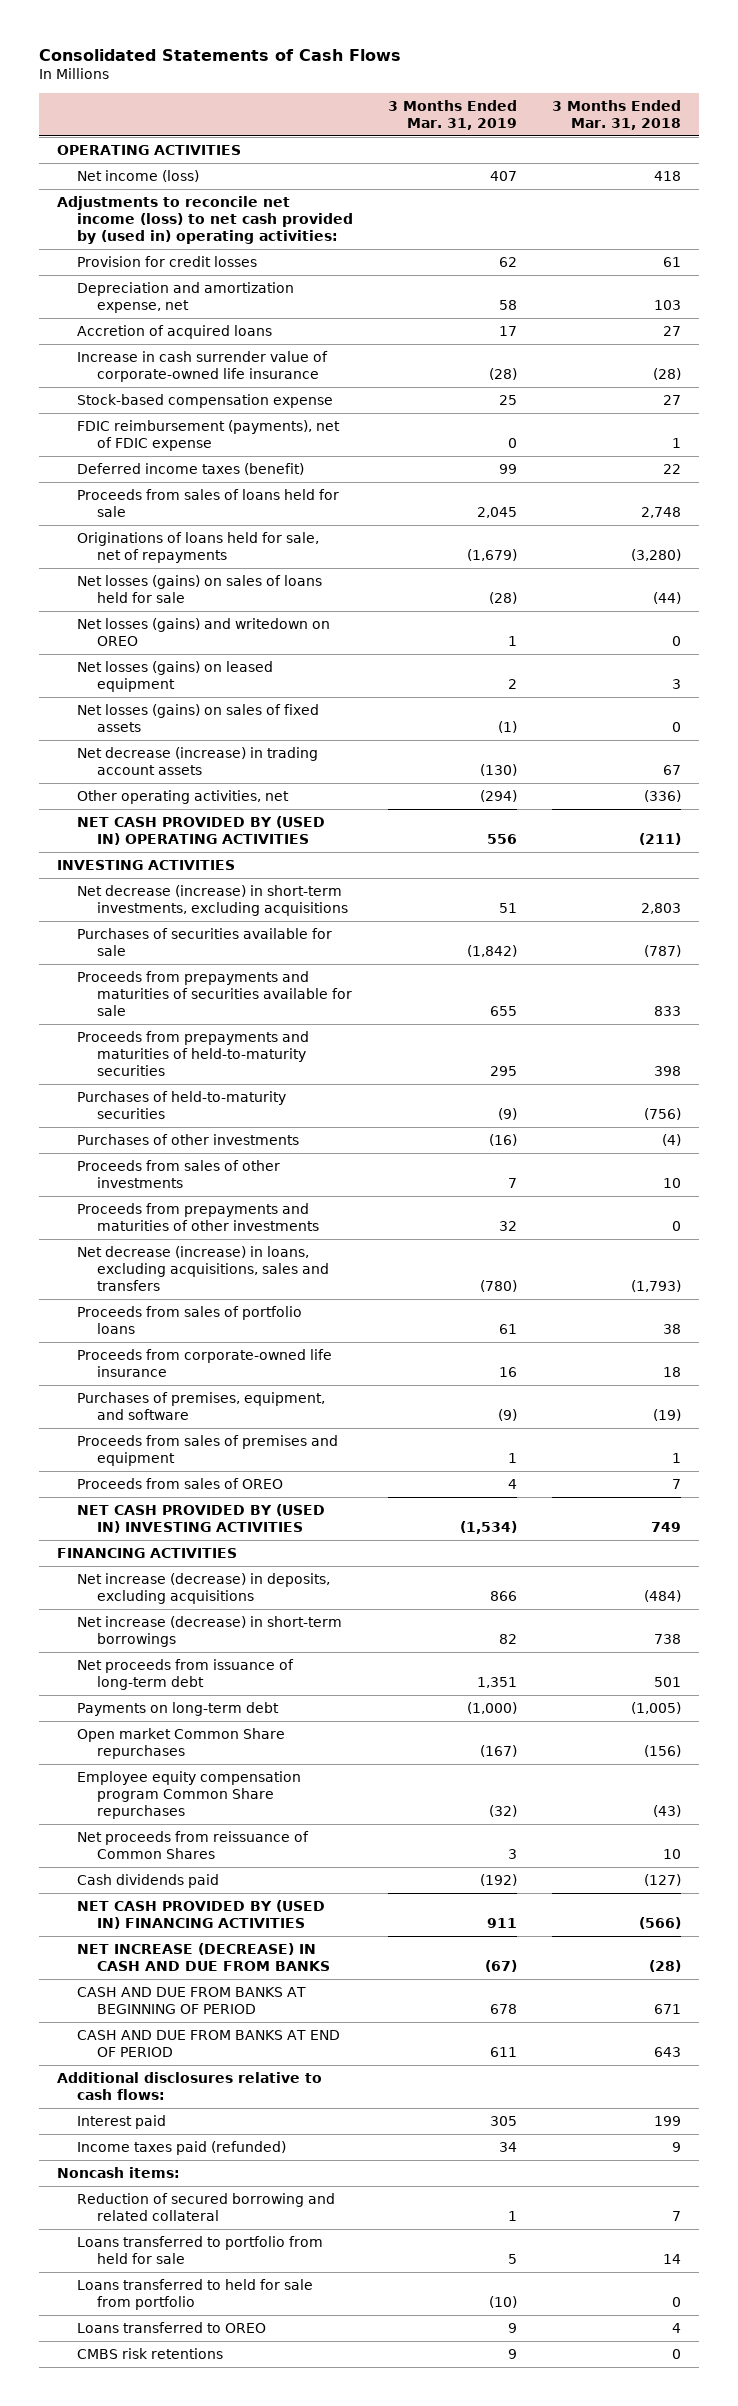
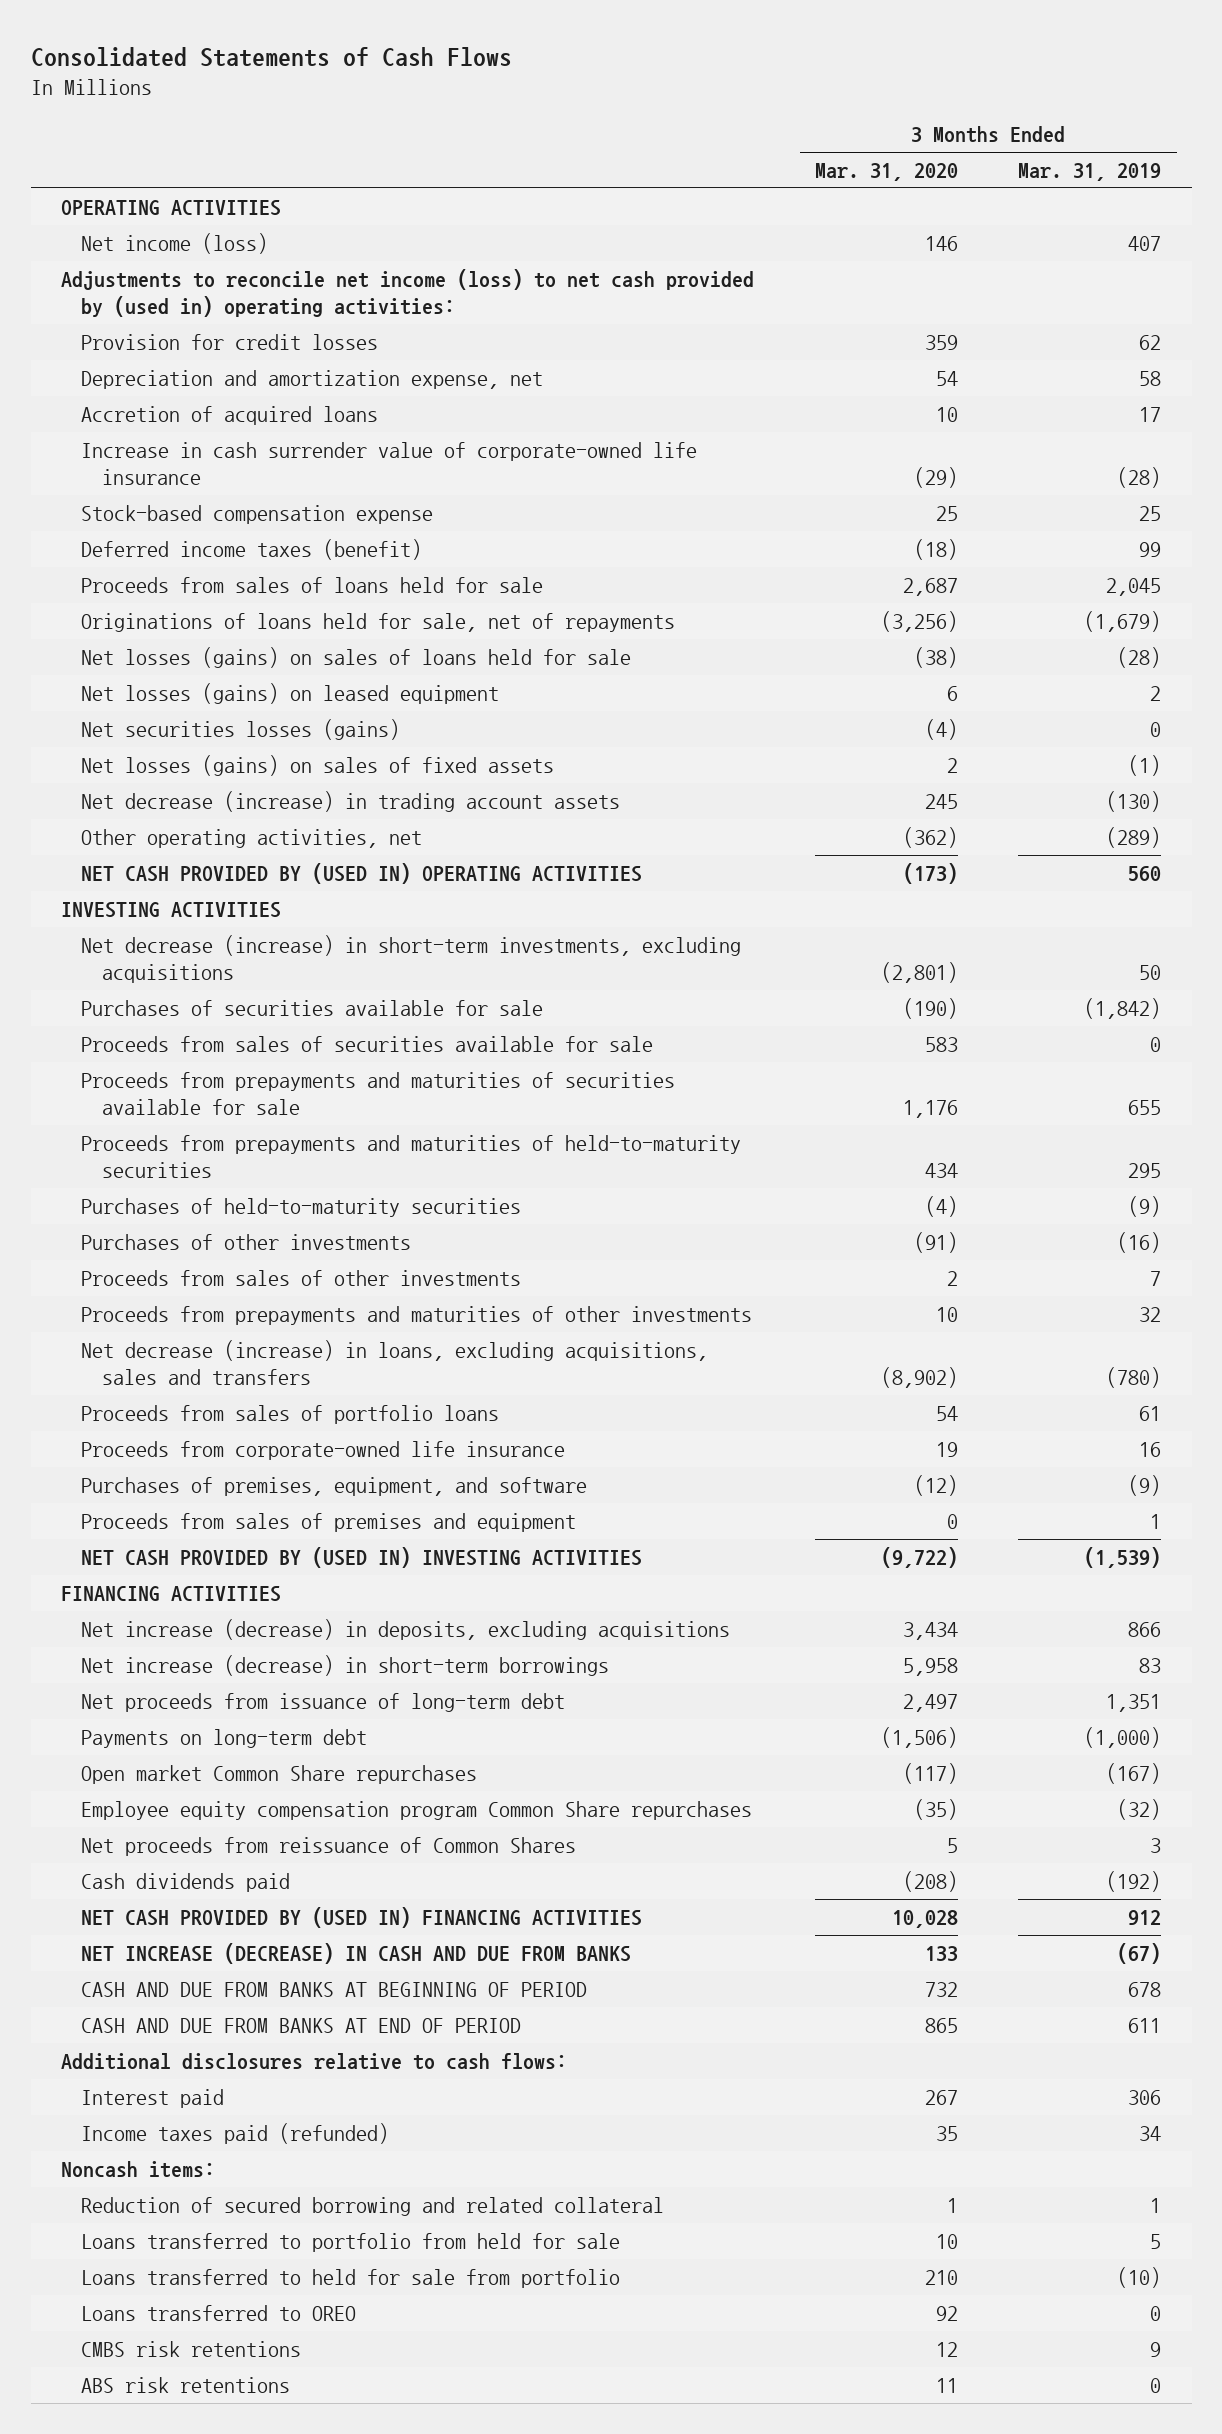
[552,100,682,130] 3 Months Ended Mar. 31, 2018 -> none
none -> [814,162,958,181] Mar. 31, 2020
[76,420,340,451] FDIC reimbursement (payments), net of FDIC expense -> none
[76,618,330,646] Net losses (gains) and writedown on OREO -> none
none -> [81,718,401,740] Net securities losses (gains)
[480,790,518,803] (294) -> [1106,826,1162,848] (289)
[487,833,518,844] 556 -> [1128,865,1162,881] 560
[499,902,518,913] 51 -> [1139,965,1162,981] 50
none -> [81,1035,654,1052] Proceeds from sales of securities available for sale
[76,1478,283,1490] Proceeds from sales of OREO -> none
[460,1520,518,1534] (1,534) -> [1084,1546,1162,1568] (1,539)
[499,1633,518,1644] 82 -> [1139,1657,1162,1673] 83
[487,1917,518,1928] 911 -> [1128,1909,1162,1925] 912
[490,2116,518,2127] 305 -> [1128,2089,1162,2105] 306
[508,2323,518,2334] 9 -> [1150,2305,1162,2321] 0
none -> [81,2376,291,2393] ABS risk retentions

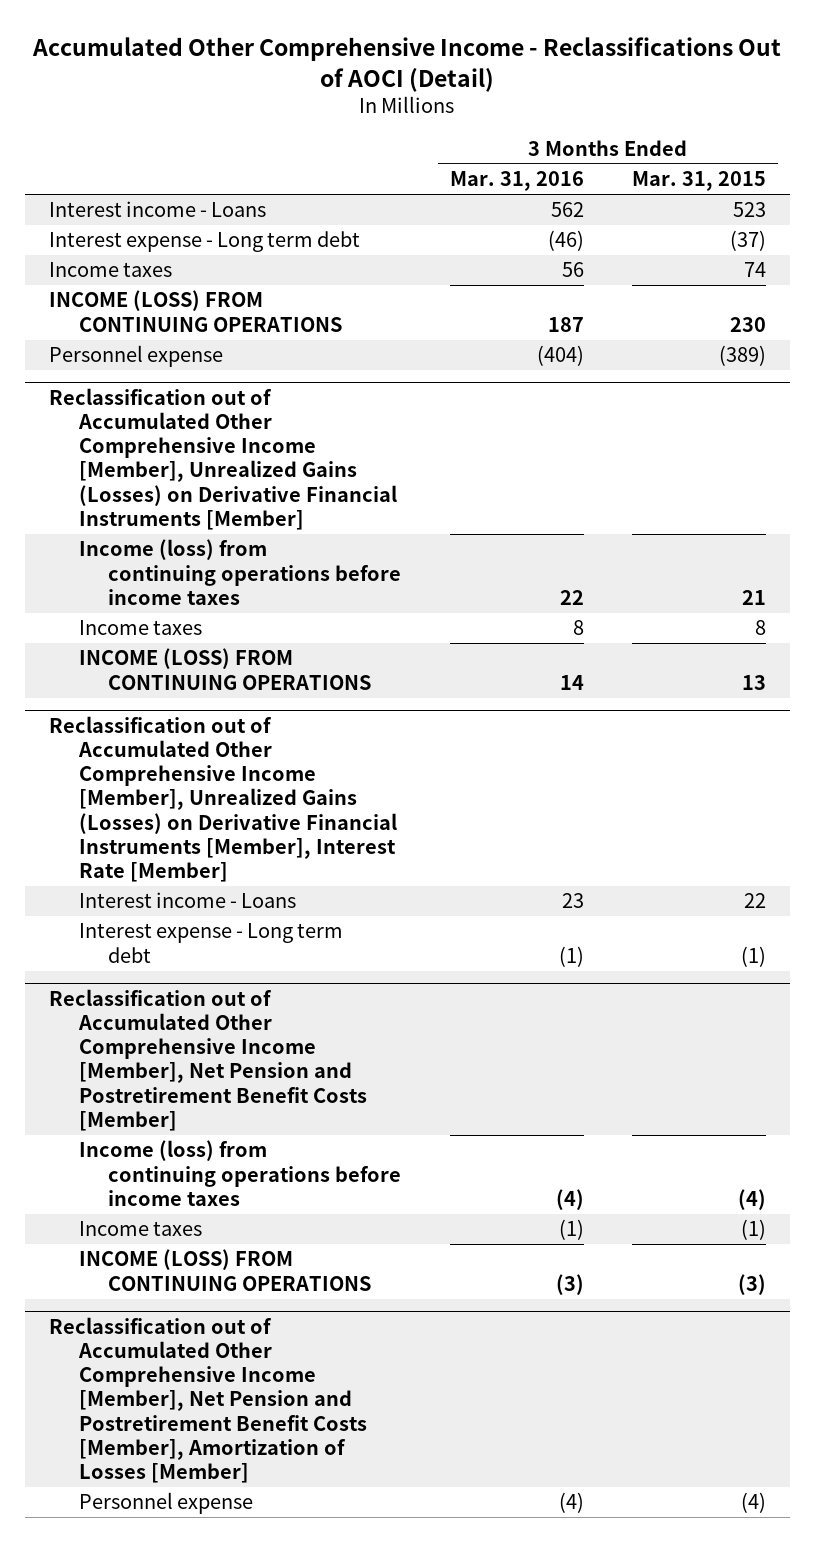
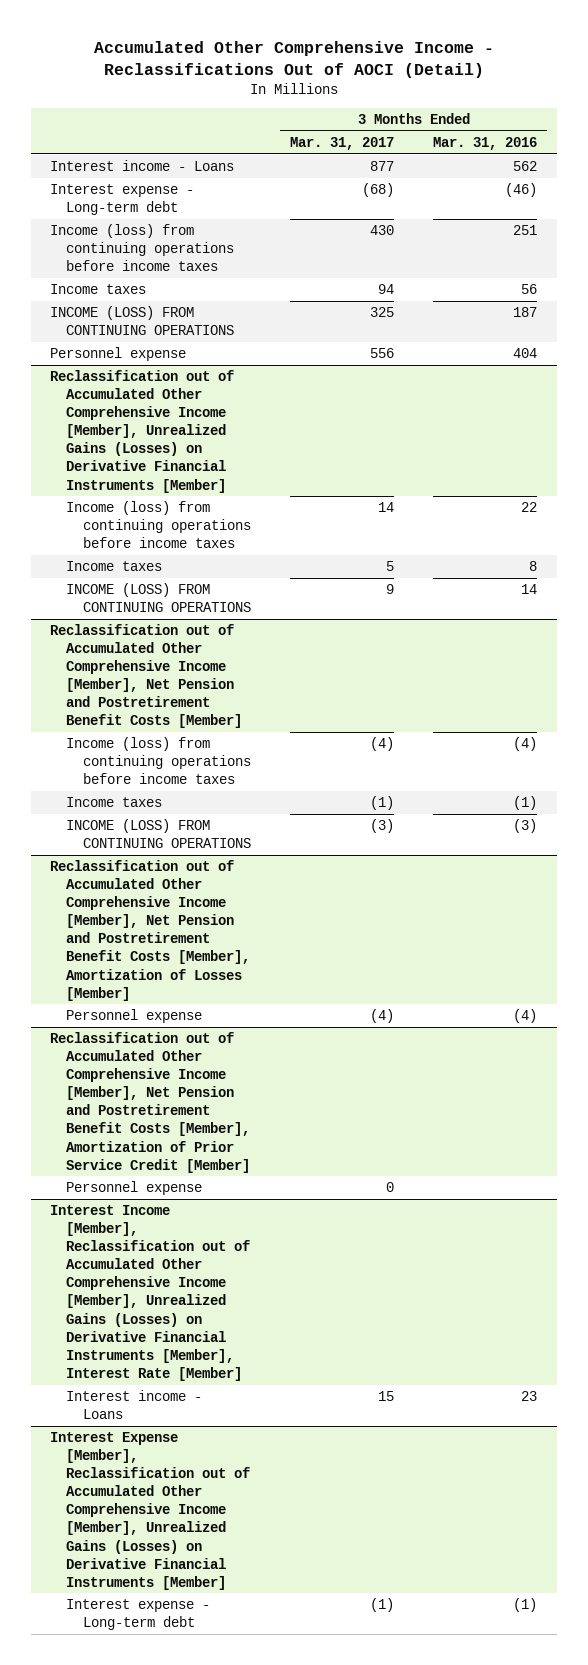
[631,171,766,192] Mar. 31, 2015 -> none
none -> [289,136,394,150] Mar. 31, 2017
[49,231,361,253] Interest expense - Long term debt -> [50,184,195,216] Interest expense - Long-term debt
none -> [50,224,235,272] Income (loss) from continuing operations before income taxes
[536,345,584,367] (404) -> [513,348,538,359] 404
[49,715,397,883] Reclassification out of Accumulated Other Comprehensive Income [Member], Unrealized Gains (Losses) on Derivative Financial Instruments [Member], Interest Rate [Member] -> none
[78,892,296,909] Interest income - Loans -> none
[78,923,343,963] Interest expense - Long term debt -> none
none -> [50,1032,251,1173] Reclassification out of Accumulated Other Comprehensive Income [Member], Net Pension and Postretirement Benefit Costs [Member], Amortization of Prior Service Credit [Member]
none -> [66,1181,203,1196] Personnel expense
none -> [50,1205,251,1381] Interest Income [Member], Reclassification out of Accumulated Other Comprehensive Income [Member], Unrealized Gains (Losses) on Derivative Financial Instruments [Member], Interest Rate [Member]
none -> [66,1390,203,1420] Interest income - Loans
none -> [50,1432,251,1590] Interest Expense [Member], Reclassification out of Accumulated Other Comprehensive Income [Member], Unrealized Gains (Losses) on Derivative Financial Instruments [Member]
none -> [66,1599,211,1631] Interest expense - Long-term debt

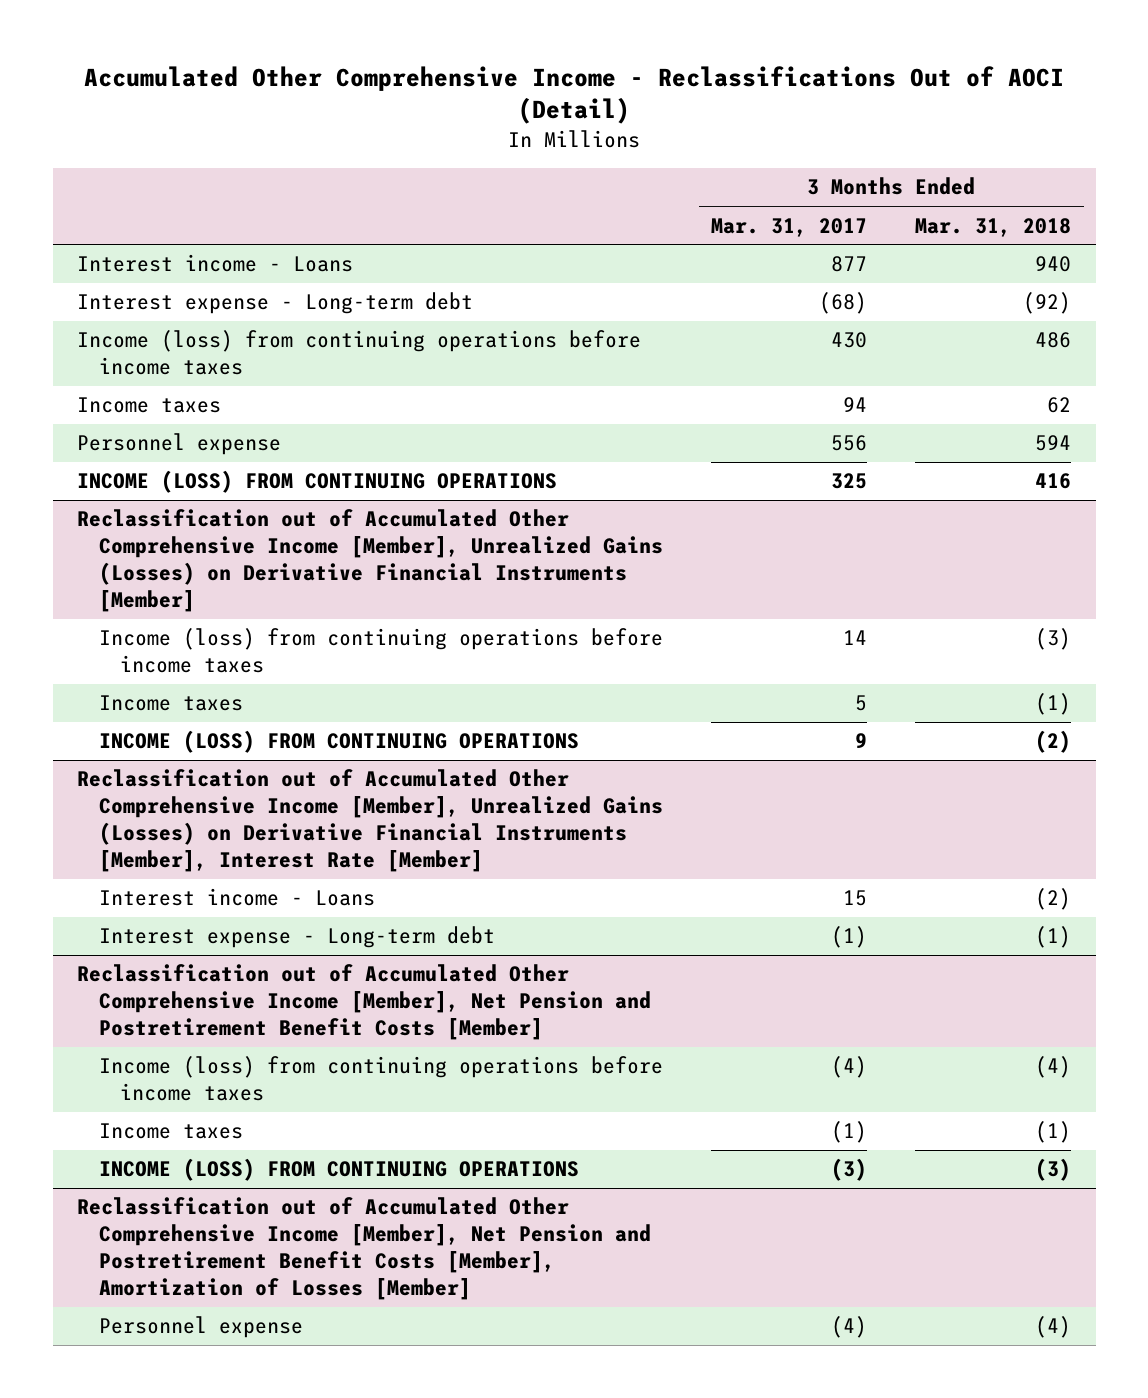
[433,136,538,150] Mar. 31, 2016 -> none
none -> [915,217,1072,237] Mar. 31, 2018
[50,306,235,336] INCOME (LOSS) FROM CONTINUING OPERATIONS -> [76,470,557,494] INCOME (LOSS) FROM CONTINUING OPERATIONS
none -> [76,769,663,873] Reclassification out of Accumulated Other Comprehensive Income [Member], Unrealized Gains (Losses) on Derivative Financial Instruments [Member], Interest Rate [Member]
none -> [98,888,375,907] Interest income - Loans
none -> [98,926,495,949] Interest expense - Long-term debt
[50,1032,251,1173] Reclassification out of Accumulated Other Comprehensive Income [Member], Net Pension and Postretirement Benefit Costs [Member], Amortization of Prior Service Credit [Member] -> none
[66,1181,203,1196] Personnel expense -> none
[50,1205,251,1381] Interest Income [Member], Reclassification out of Accumulated Other Comprehensive Income [Member], Unrealized Gains (Losses) on Derivative Financial Instruments [Member], Interest Rate [Member] -> none
[66,1390,203,1420] Interest income - Loans -> none
[50,1432,251,1590] Interest Expense [Member], Reclassification out of Accumulated Other Comprehensive Income [Member], Unrealized Gains (Losses) on Derivative Financial Instruments [Member] -> none
[66,1599,211,1631] Interest expense - Long-term debt -> none

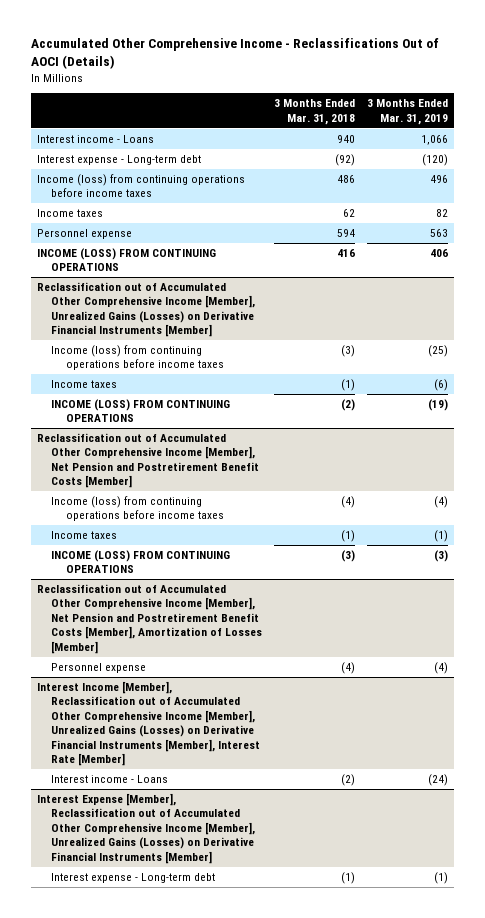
[84,65,1065,125] Accumulated Other Comprehensive Income - Reclassifications Out of AOCI (Detail) -> [30,38,439,70] Accumulated Other Comprehensive Income - Reclassifications Out of AOCI (Details)
[711,217,868,237] Mar. 31, 2017 -> none
none -> [367,99,449,125] 3 Months Ended Mar. 31, 2019
[76,769,663,873] Reclassification out of Accumulated Other Comprehensive Income [Member], Unrealized Gains (Losses) on Derivative Financial Instruments [Member], Interest Rate [Member] -> none
[98,888,375,907] Interest income - Loans -> none
[98,926,495,949] Interest expense - Long-term debt -> none
none -> [36,681,261,767] Interest Income [Member], Reclassification out of Accumulated Other Comprehensive Income [Member], Unrealized Gains (Losses) on Derivative Financial Instruments [Member], Interest Rate [Member]
none -> [51,775,169,784] Interest income - Loans
none -> [36,793,256,864] Interest Expense [Member], Reclassification out of Accumulated Other Comprehensive Income [Member], Unrealized Gains (Losses) on Derivative Financial Instruments [Member]
none -> [51,873,216,884] Interest expense - Long-term debt

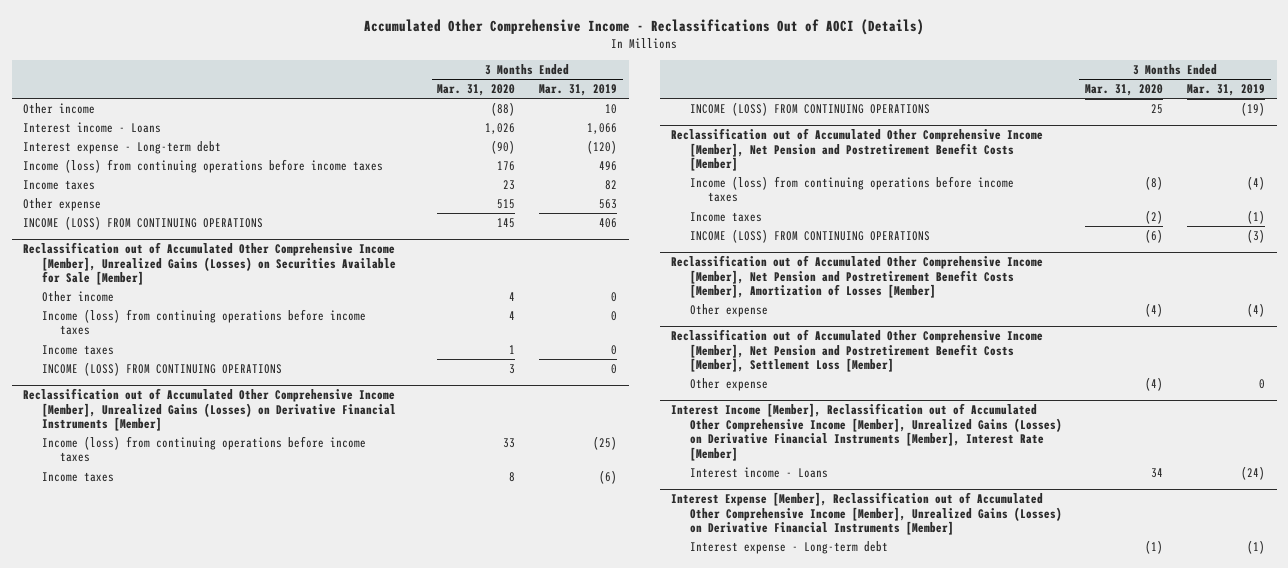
[274,99,356,125] 3 Months Ended Mar. 31, 2018 -> none
none -> [437,84,516,97] Mar. 31, 2020
none -> [23,102,96,114] Other income
[36,229,132,240] Personnel expense -> [23,197,102,211] Other expense
none -> [23,242,396,286] Reclassification out of Accumulated Other Comprehensive Income [Member], Unrealized Gains (Losses) on Securities Available for Sale [Member]
none -> [41,290,114,302] Other income
none -> [41,308,366,336] Income (loss) from continuing operations before income taxes
none -> [41,344,114,355] Income taxes
none -> [41,361,282,376] INCOME (LOSS) FROM CONTINUING OPERATIONS
[51,663,147,674] Personnel expense -> [689,303,768,317] Other expense
none -> [671,329,1044,373] Reclassification out of Accumulated Other Comprehensive Income [Member], Net Pension and Postretirement Benefit Costs [Member], Settlement Loss [Member]
none -> [689,377,768,391] Other expense

